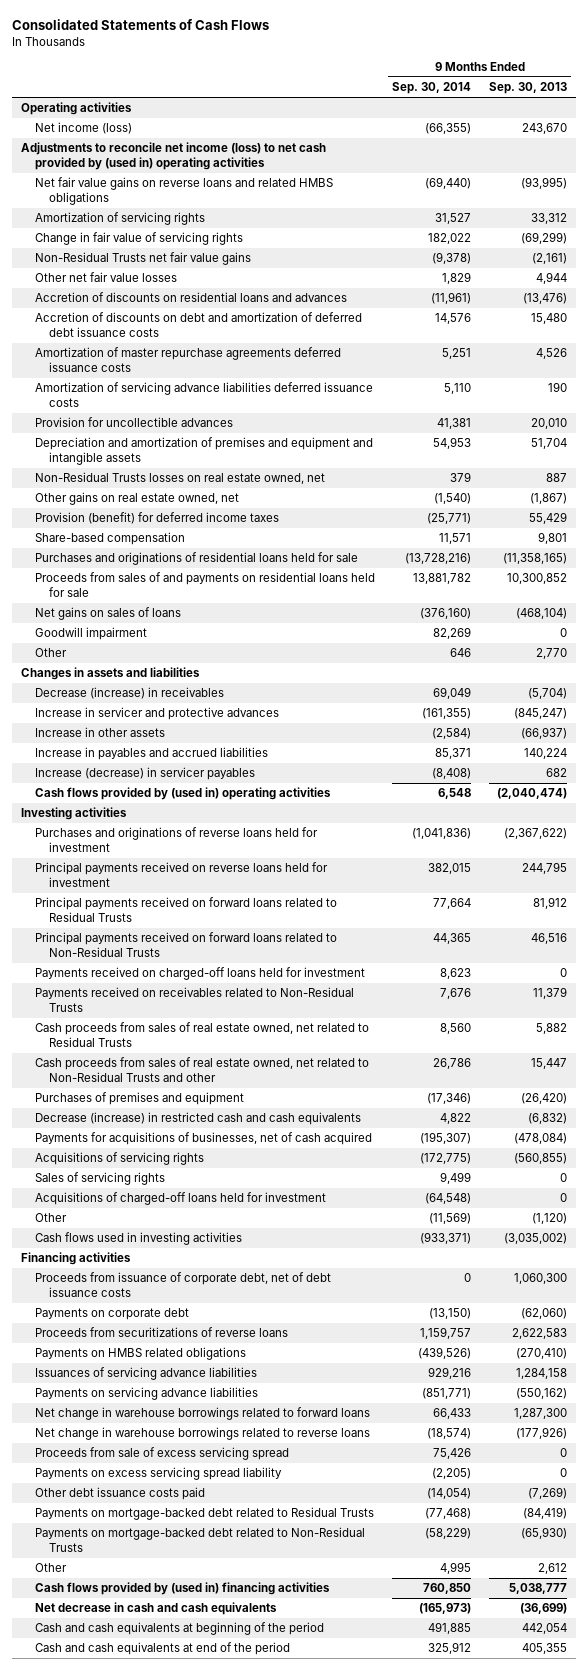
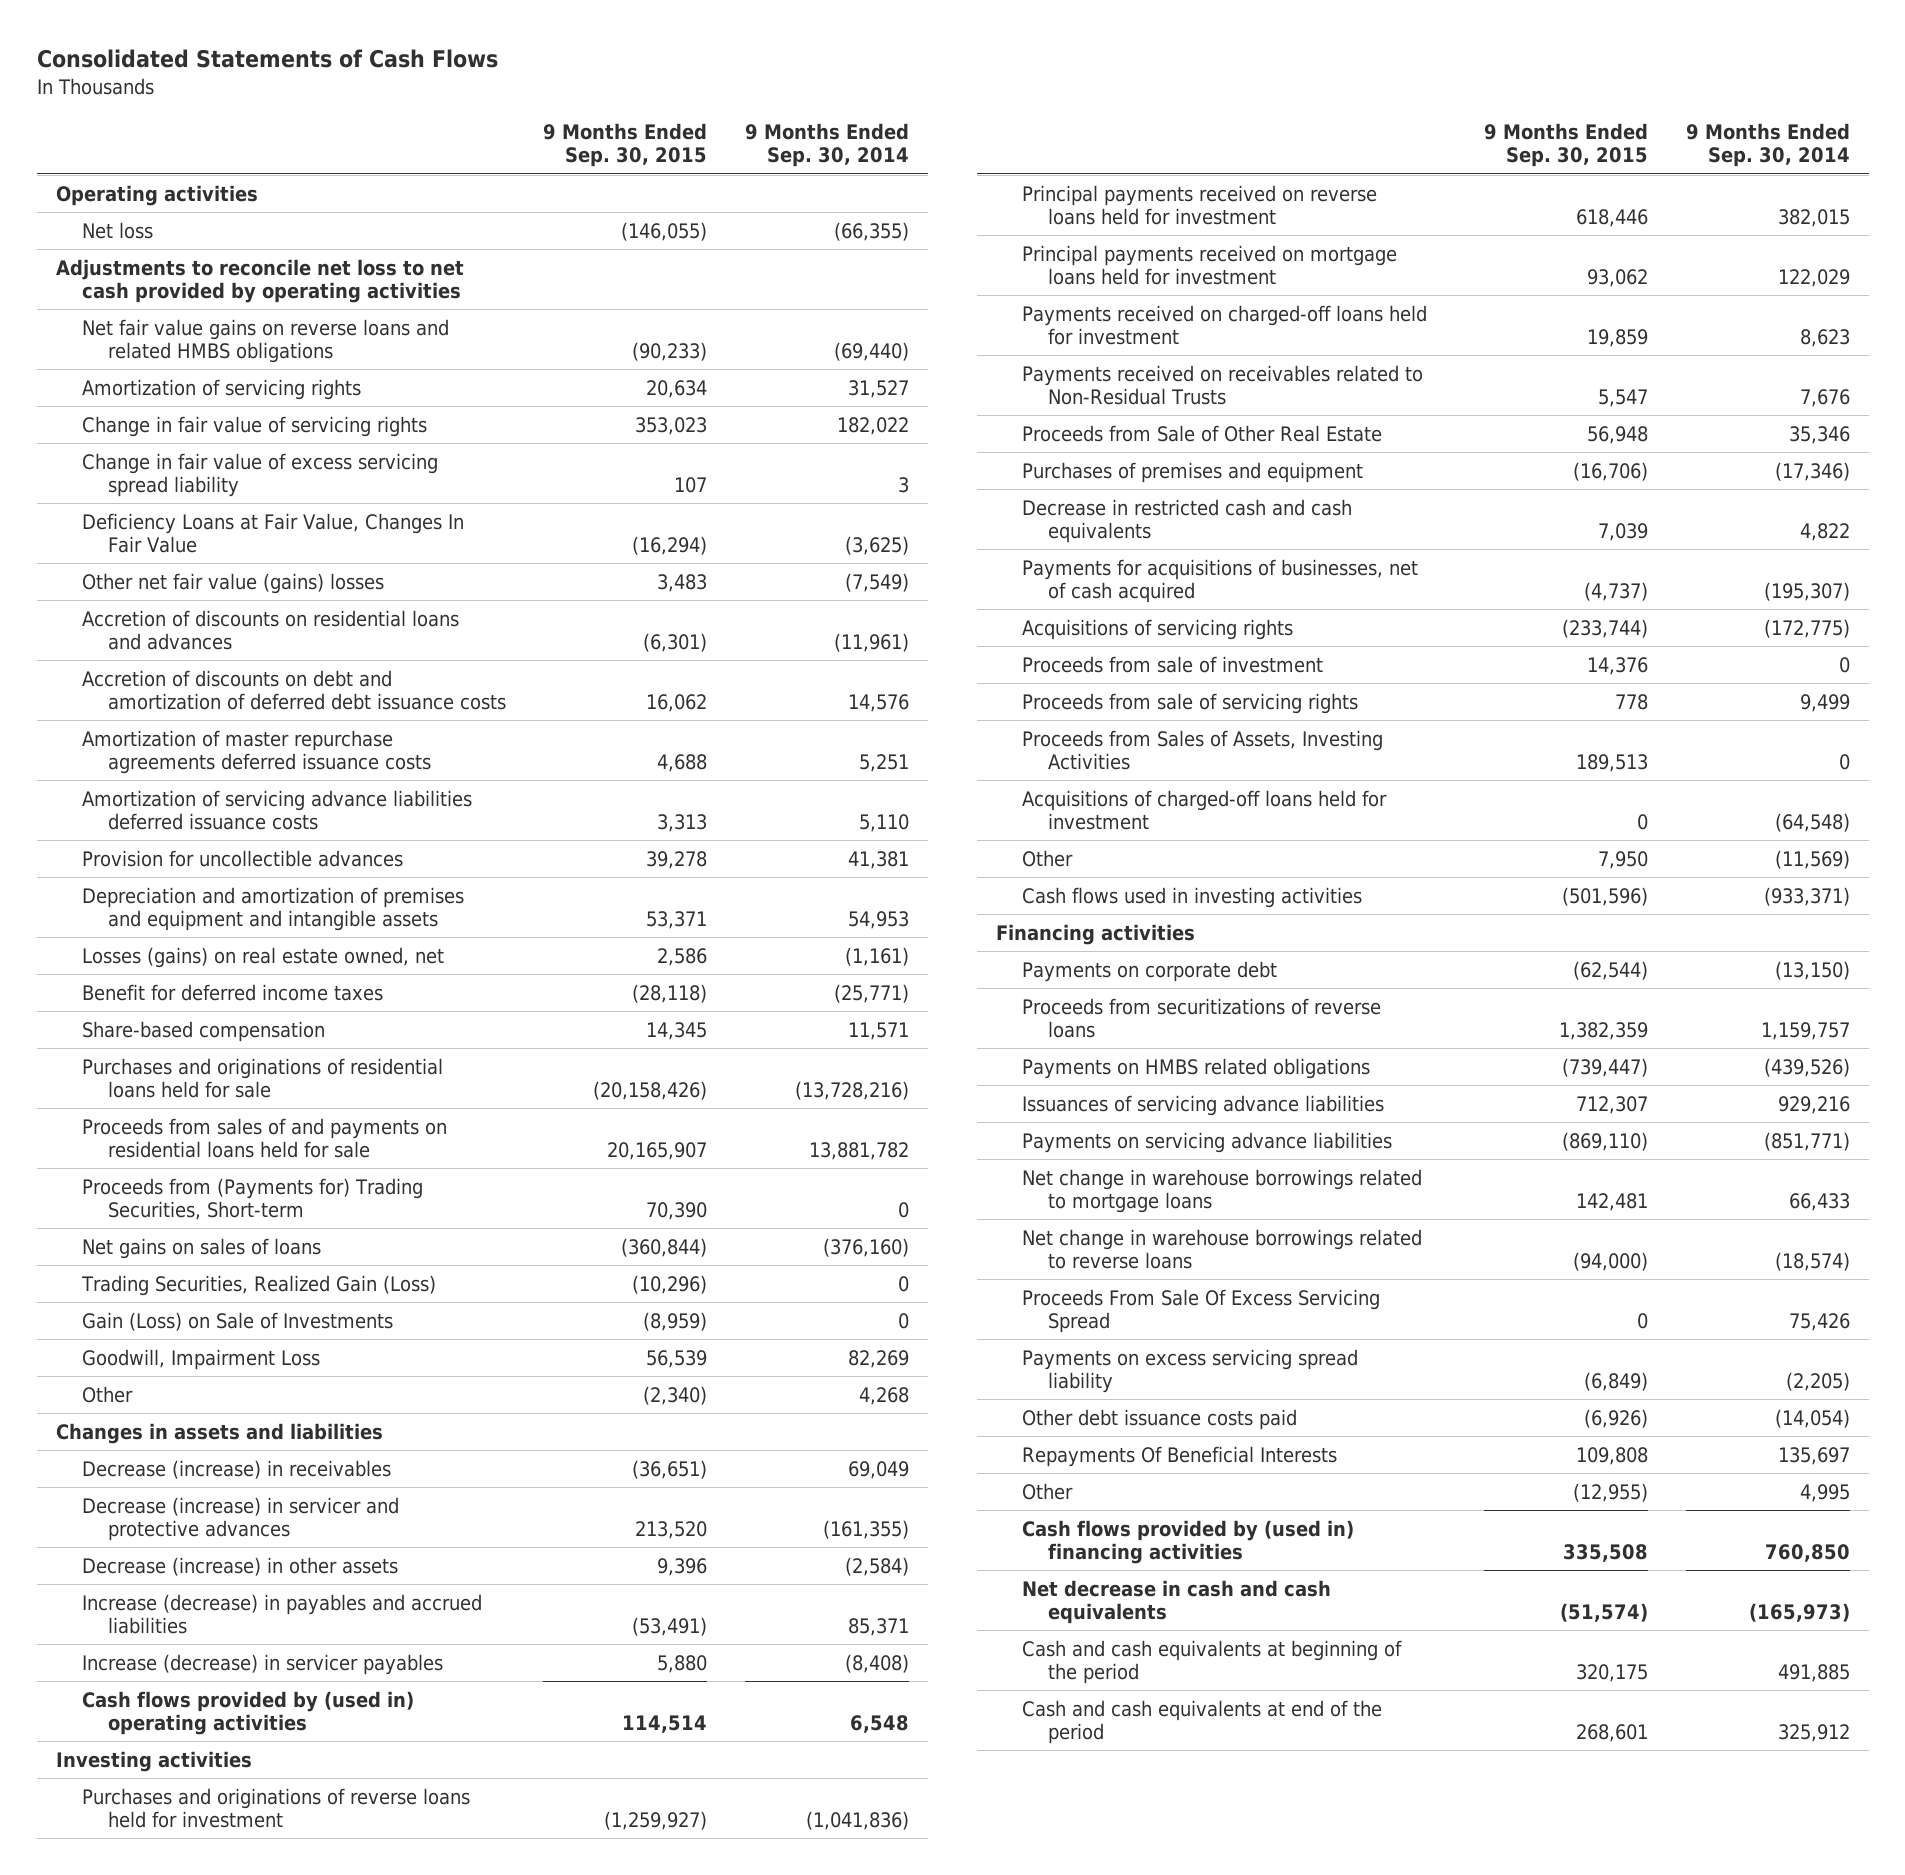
[488,82,567,95] Sep. 30, 2013 -> none
none -> [543,123,708,168] 9 Months Ended Sep. 30, 2015
[35,122,133,135] Net income (loss) -> [81,221,153,239] Net loss
[21,142,327,170] Adjustments to reconcile net income (loss) to net cash provided by (used in) operating activities -> [55,258,464,303] Adjustments to reconcile net loss to net cash provided by operating activities
[35,252,252,266] Non-Residual Trusts net fair value gains -> none
none -> [81,452,438,497] Change in fair value of excess servicing spread liability
none -> [81,512,464,553] Deficiency Loans at Fair Value, Changes In Fair Value
[35,272,178,283] Other net fair value losses -> [81,572,384,594] Other net fair value (gains) losses
[442,272,472,285] 1,829 -> [845,572,910,592] (7,549)
[35,472,326,485] Non-Residual Trusts losses on real estate owned, net -> none
[35,492,240,506] Other gains on real estate owned, net -> [81,946,444,968] Losses (gains) on real estate owned, net
[434,493,472,505] (1,540) -> [845,946,910,966] (1,161)
[35,512,280,525] Provision (benefit) for deferred income taxes -> [81,983,383,1001] Benefit for deferred income taxes
none -> [81,1177,423,1220] Proceeds from (Payments for) Trading Securities, Short-term
none -> [80,1274,436,1296] Trading Securities, Realized Gain (Loss)
none -> [81,1311,393,1331] Gain (Loss) on Sale of Investments
[35,627,148,641] Goodwill impairment -> [81,1348,320,1370] Goodwill, Impairment Loss
[450,648,472,658] 646 -> [859,1386,910,1405] 4,268
[35,707,280,721] Increase in servicer and protective advances -> [81,1496,399,1541] Decrease (increase) in servicer and protective advances
[35,727,166,738] Increase in other assets -> [81,1556,398,1576] Decrease (increase) in other assets
[35,747,269,761] Increase in payables and accrued liabilities -> [81,1593,482,1634] Increase (decrease) in payables and accrued liabilities
[35,932,338,957] Principal payments received on forward loans related to Non-Residual Trusts -> none
[35,897,338,922] Principal payments received on forward loans related to Residual Trusts -> [1022,244,1398,285] Principal payments received on mortgage loans held for investment
[433,898,472,910] 77,664 -> [1777,268,1850,287] 122,029
[35,1022,370,1047] Cash proceeds from sales of real estate owned, net related to Residual Trusts -> none
[35,1057,370,1082] Cash proceeds from sales of real estate owned, net related to Non-Residual Trusts and other -> [1022,424,1383,442] Proceeds from Sale of Other Real Estate
[433,1058,472,1070] 26,786 -> [1788,425,1850,444] 35,346
[35,1112,362,1126] Decrease (increase) in restricted cash and cash equivalents -> [1022,498,1353,543] Decrease in restricted cash and cash equivalents
none -> [1022,655,1324,673] Proceeds from sale of investment
[35,1172,166,1186] Sales of servicing rights -> [1022,692,1359,714] Proceeds from sale of servicing rights
none -> [1022,729,1384,770] Proceeds from Sales of Assets, Investing Activities
[35,1272,332,1297] Proceeds from issuance of corporate debt, net of debt issuance costs -> none
[35,1407,371,1421] Net change in warehouse borrowings related to forward loans -> [1022,1168,1423,1213] Net change in warehouse borrowings related to mortgage loans
[35,1447,290,1461] Proceeds from sale of excess servicing spread -> [1022,1288,1381,1333] Proceeds From Sale Of Excess Servicing Spread
[35,1507,375,1521] Payments on mortgage-backed debt related to Residual Trusts -> none
[35,1527,366,1552] Payments on mortgage-backed debt related to Non-Residual Trusts -> none
none -> [1022,1445,1338,1467] Repayments Of Beneficial Interests

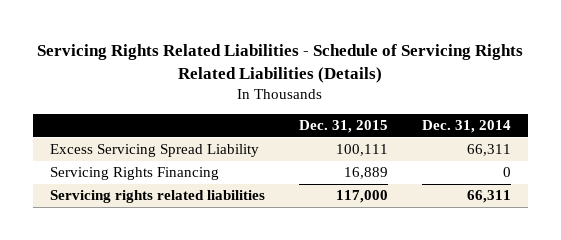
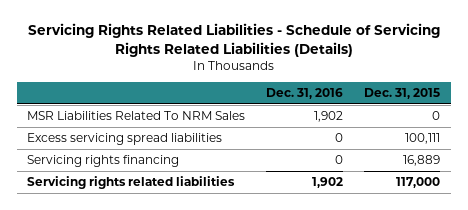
[422,120,512,134] Dec. 31, 2014 -> none
none -> [266,88,344,100] Dec. 31, 2016
none -> [27,111,246,121] MSR Liabilities Related To NRM Sales
[49,144,259,158] Excess Servicing Spread Liability -> [27,133,223,146] Excess servicing spread liabilities
[49,167,219,181] Servicing Rights Financing -> [27,155,180,168] Servicing rights financing

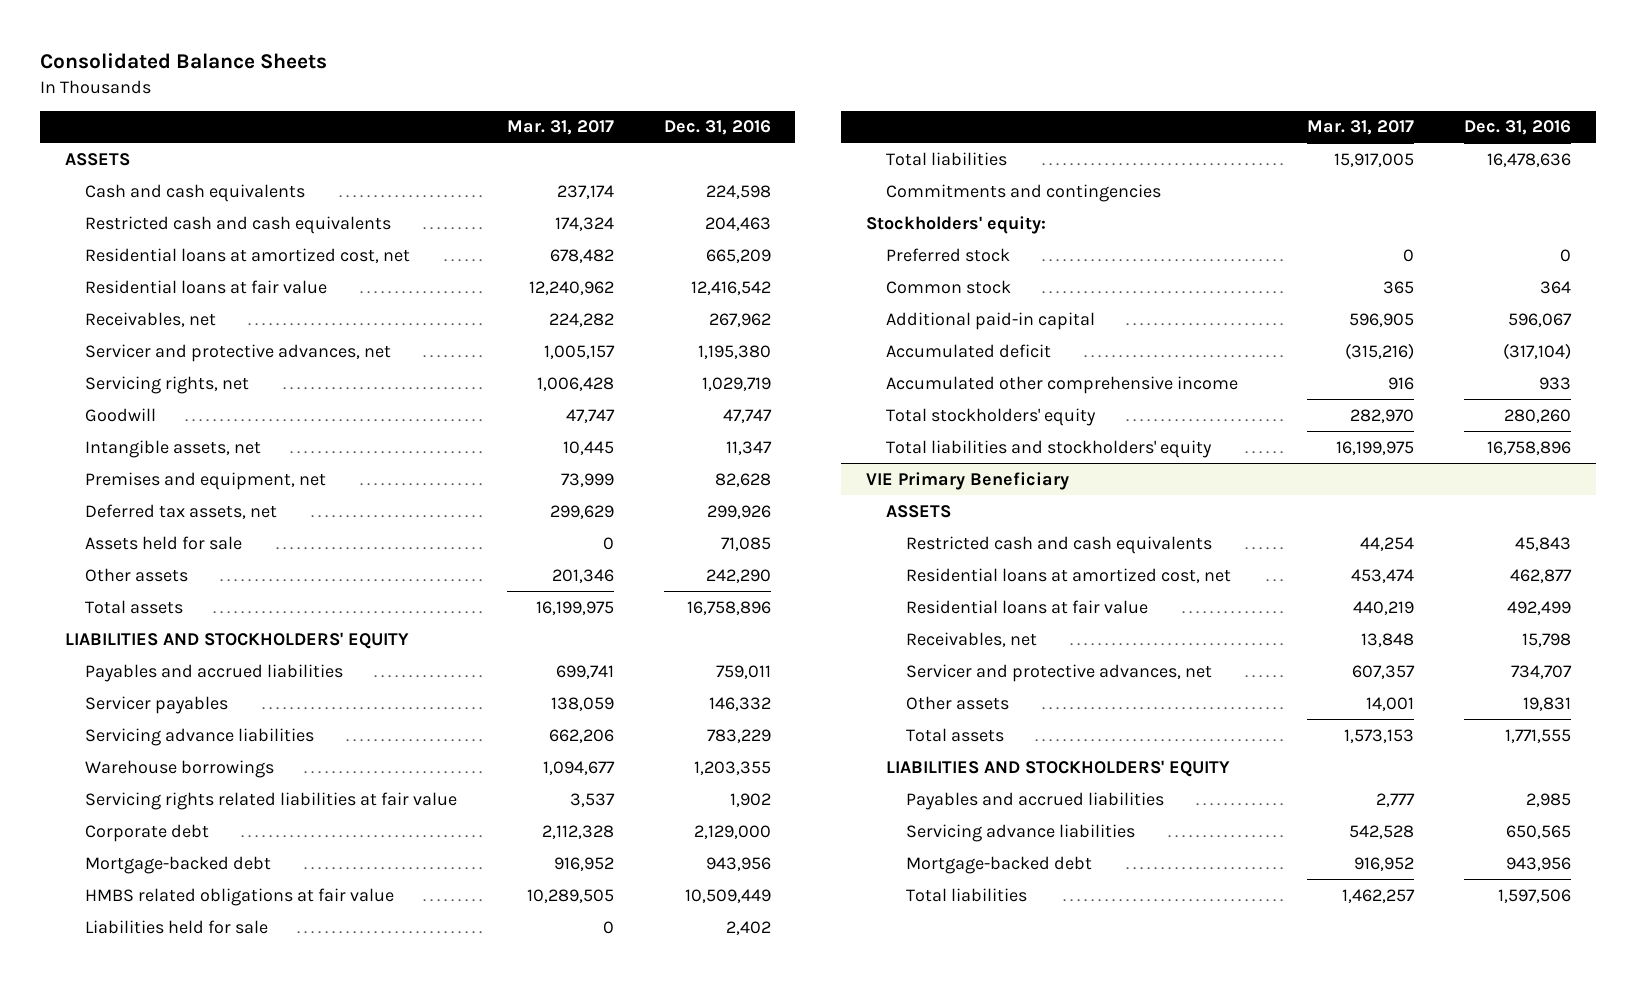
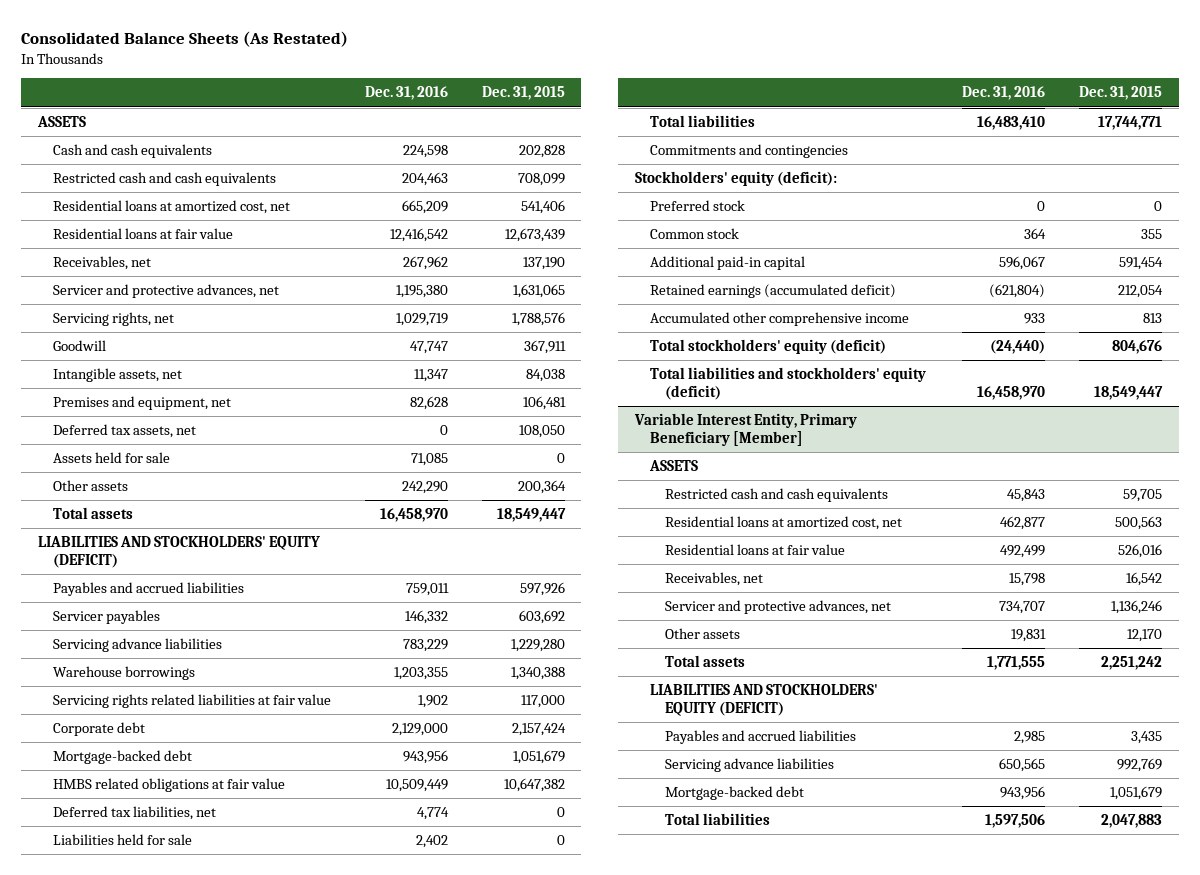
[40,53,328,70] Consolidated Balance Sheets -> [20,30,348,47] Consolidated Balance Sheets (As Restated)
[506,120,614,136] Mar. 31, 2017 -> none
none -> [481,86,565,101] Dec. 31, 2015
[706,504,771,519] 299,926 -> [439,425,448,436] 0
[686,600,771,615] 16,758,896 -> [379,508,448,523] 16,458,970
[64,631,409,649] LIABILITIES AND STOCKHOLDERS' EQUITY -> [37,536,320,568] LIABILITIES AND STOCKHOLDERS' EQUITY (DEFICIT)
none -> [52,806,216,821] Deferred tax liabilities, net
[1487,152,1572,167] 16,478,636 -> [976,116,1045,131] 16,483,410
[865,215,1046,234] Stockholders' equity: -> [635,171,838,187] Stockholders' equity (deficit):
[885,343,1051,358] Accumulated deficit -> [650,284,897,299] Retained earnings (accumulated deficit)
[1503,342,1572,360] (317,104) -> [988,284,1045,299] (621,804)
[885,407,1096,426] Total stockholders' equity -> [650,339,887,355] Total stockholders' equity (deficit)
[1504,408,1572,423] 280,260 -> [989,340,1045,355] (24,440)
[885,439,1212,458] Total liabilities and stockholders' equity -> [650,367,927,400] Total liabilities and stockholders' equity (deficit)
[1487,440,1572,455] 16,758,896 -> [976,385,1045,400] 16,458,970
[865,471,1069,490] VIE Primary Beneficiary -> [634,413,858,446] Variable Interest Entity, Primary Beneficiary [Member]
[885,759,1230,777] LIABILITIES AND STOCKHOLDERS' EQUITY -> [650,684,879,716] LIABILITIES AND STOCKHOLDERS' EQUITY (DEFICIT)

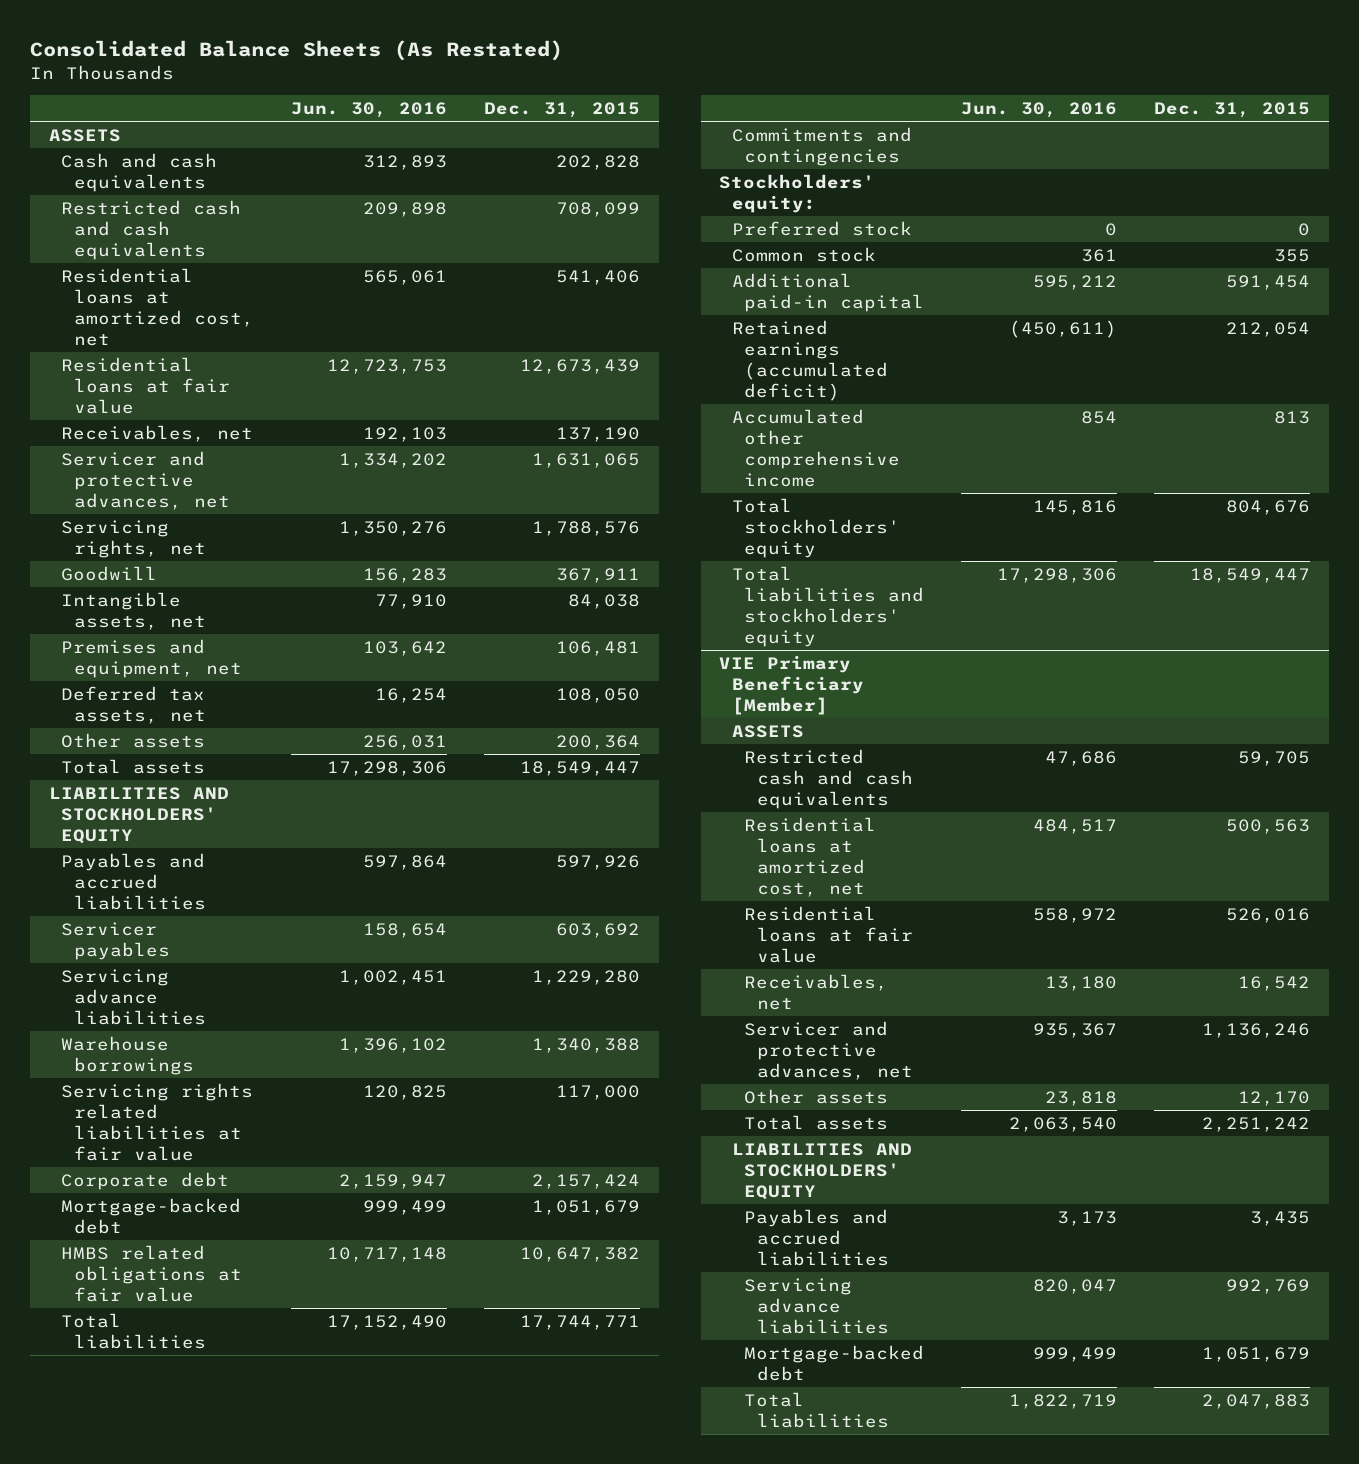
[364,86,448,101] Dec. 31, 2016 -> none
none -> [291,102,448,119] Jun. 30, 2016
[52,452,170,464] Assets held for sale -> none
[37,536,320,568] LIABILITIES AND STOCKHOLDERS' EQUITY (DEFICIT) -> [48,786,229,844] LIABILITIES AND STOCKHOLDERS' EQUITY
[52,806,216,821] Deferred tax liabilities, net -> none
[52,834,192,846] Liabilities held for sale -> none
[635,171,838,187] Stockholders' equity (deficit): -> [719,173,876,213] Stockholders' equity:
[650,339,887,355] Total stockholders' equity (deficit) -> [731,497,901,558] Total stockholders' equity
[650,367,927,400] Total liabilities and stockholders' equity (deficit) -> [731,565,925,647] Total liabilities and stockholders' equity
[634,413,858,446] Variable Interest Entity, Primary Beneficiary [Member] -> [719,654,864,715] VIE Primary Beneficiary [Member]
[650,684,879,716] LIABILITIES AND STOCKHOLDERS' EQUITY (DEFICIT) -> [731,1142,912,1200] LIABILITIES AND STOCKHOLDERS' EQUITY

